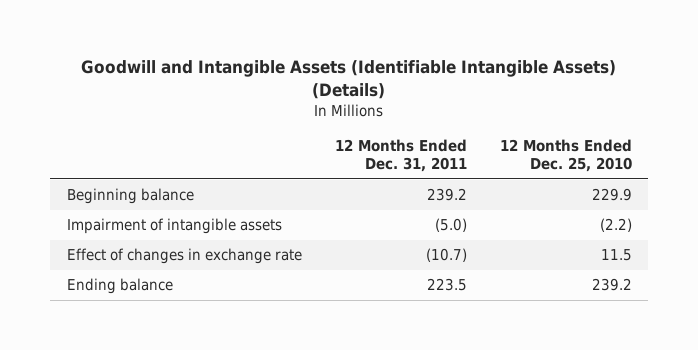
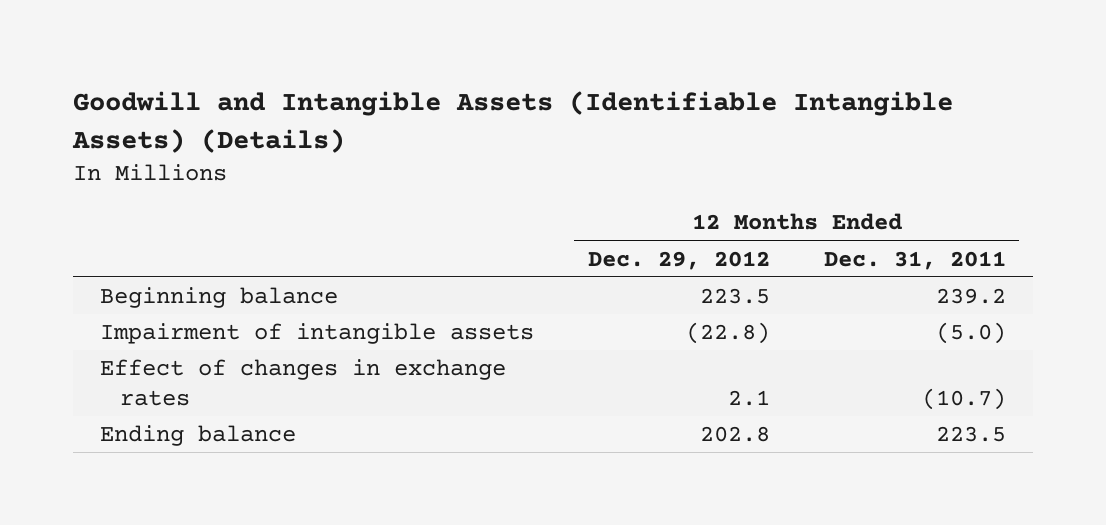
[499,139,632,173] 12 Months Ended Dec. 25, 2010 -> none
none -> [587,250,770,270] Dec. 29, 2012
[66,248,302,265] Effect of changes in exchange rate -> [100,359,507,407] Effect of changes in exchange rates

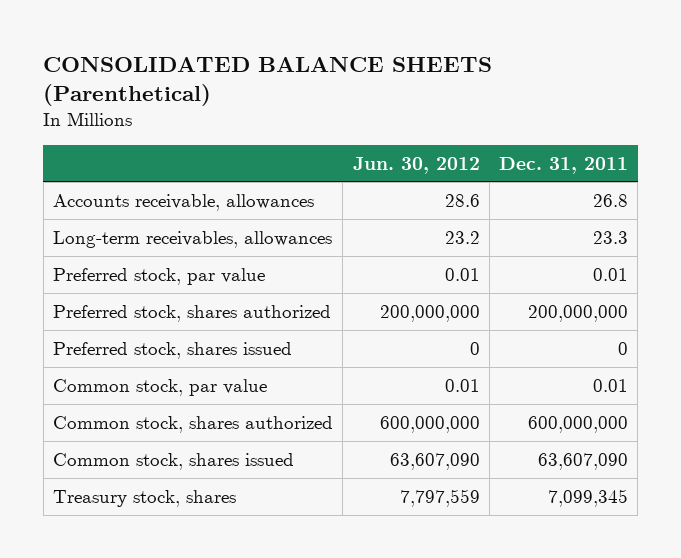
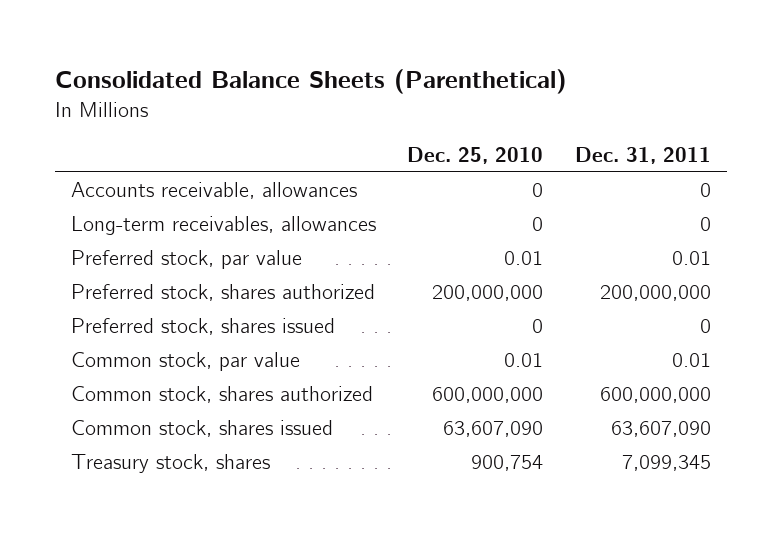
[43,57,493,107] CONSOLIDATED BALANCE SHEETS (Parenthetical) -> [55,69,568,95] Consolidated Balance Sheets (Parenthetical)
[352,156,480,174] Jun. 30, 2012 -> none
none -> [407,147,544,165] Dec. 25, 2010
[592,193,628,207] 26.8 -> [700,183,712,198] 0
[592,230,628,244] 23.3 -> [700,217,712,232] 0

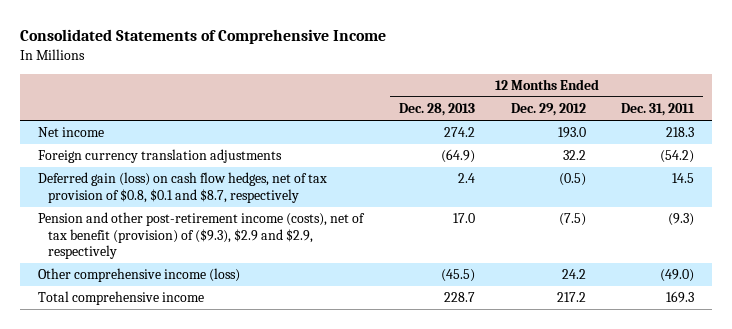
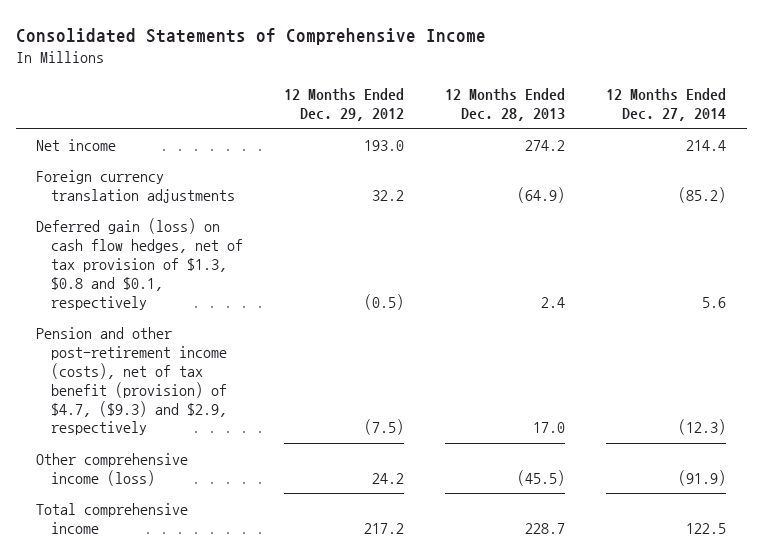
[621,103,696,117] Dec. 31, 2011 -> none
none -> [606,87,727,121] 12 Months Ended Dec. 27, 2014
[37,172,327,203] Deferred gain (loss) on cash flow hedges, net of tax provision of $0.8, $0.1 and $8.7, respectively -> [36,217,244,310] Deferred gain (loss) on cash flow hedges, net of tax provision of $1.3, $0.8 and $0.1, respectively
[37,212,365,260] Pension and other post-retirement income (costs), net of tax benefit (provision) of ($9.3), $2.9 and $2.9, respectively -> [36,326,228,436] Pension and other post-retirement income (costs), net of tax benefit (provision) of $4.7, ($9.3) and $2.9, respectively

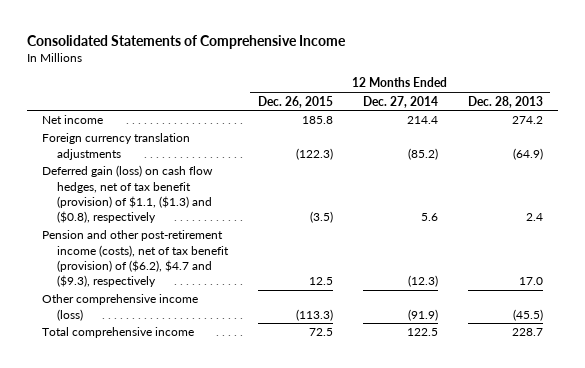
[284,87,405,121] 12 Months Ended Dec. 29, 2012 -> none
none -> [257,95,333,108] Dec. 26, 2015
[36,217,244,310] Deferred gain (loss) on cash flow hedges, net of tax provision of $1.3, $0.8 and $0.1, respectively -> [41,165,213,223] Deferred gain (loss) on cash flow hedges, net of tax benefit (provision) of $1.1, ($1.3) and ($0.8), respectively
[36,326,228,436] Pension and other post-retirement income (costs), net of tax benefit (provision) of $4.7, ($9.3) and $2.9, respectively -> [41,230,230,287] Pension and other post-retirement income (costs), net of tax benefit (provision) of ($6.2), $4.7 and ($9.3), respectively

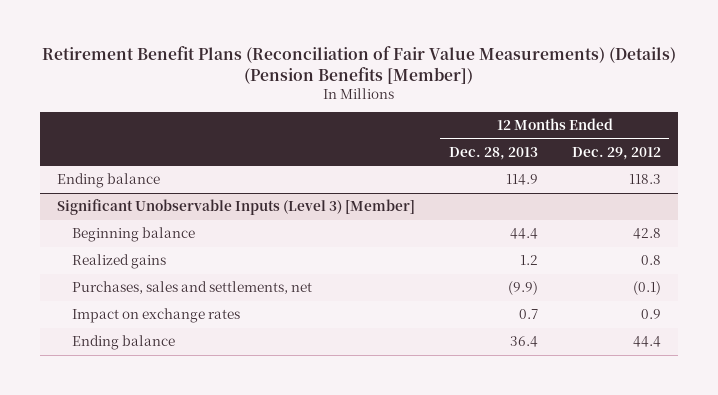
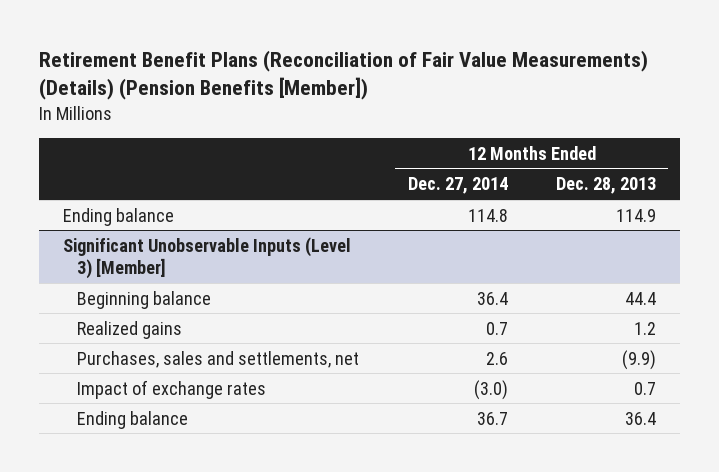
[571,147,661,161] Dec. 29, 2012 -> none
none -> [407,177,508,195] Dec. 27, 2014
[71,308,240,324] Impact on exchange rates -> [76,379,266,399] Impact of exchange rates

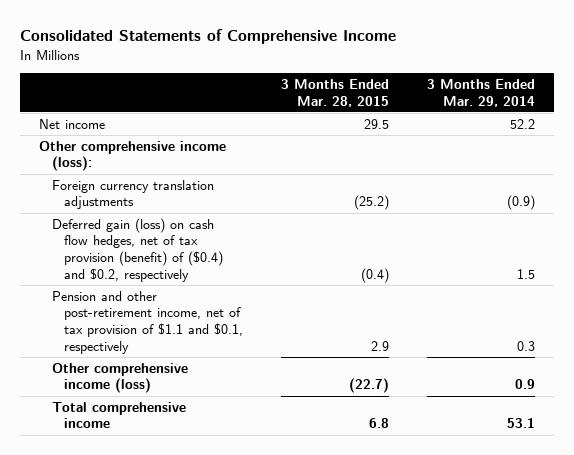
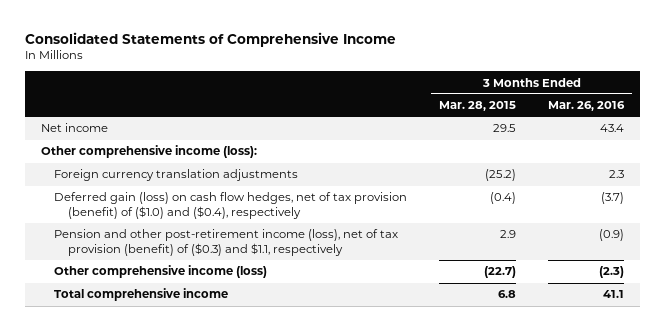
[426,78,535,107] 3 Months Ended Mar. 29, 2014 -> none
none -> [547,101,625,112] Mar. 26, 2016
[51,217,224,283] Deferred gain (loss) on cash flow hedges, net of tax provision (benefit) of ($0.4) and $0.2, respectively -> [54,192,408,219] Deferred gain (loss) on cash flow hedges, net of tax provision (benefit) of ($1.0) and ($0.4), respectively
[51,290,244,355] Pension and other post-retirement income, net of tax provision of $1.1 and $0.1, respectively -> [54,229,399,256] Pension and other post-retirement income (loss), net of tax provision (benefit) of ($0.3) and $1.1, respectively

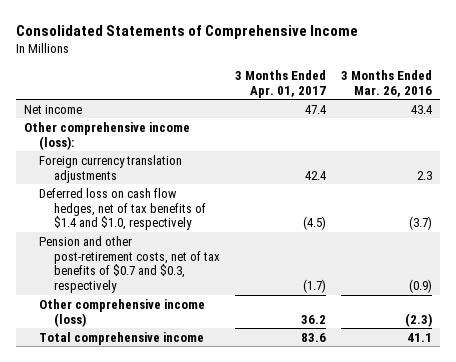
[439,101,517,112] Mar. 28, 2015 -> none
none -> [235,69,327,98] 3 Months Ended Apr. 01, 2017
[54,192,408,219] Deferred gain (loss) on cash flow hedges, net of tax provision (benefit) of ($1.0) and ($0.4), respectively -> [38,187,207,231] Deferred loss on cash flow hedges, net of tax benefits of $1.4 and $1.0, respectively
[54,229,399,256] Pension and other post-retirement income (loss), net of tax provision (benefit) of ($0.3) and $1.1, respectively -> [38,235,221,294] Pension and other post-retirement costs, net of tax benefits of $0.7 and $0.3, respectively

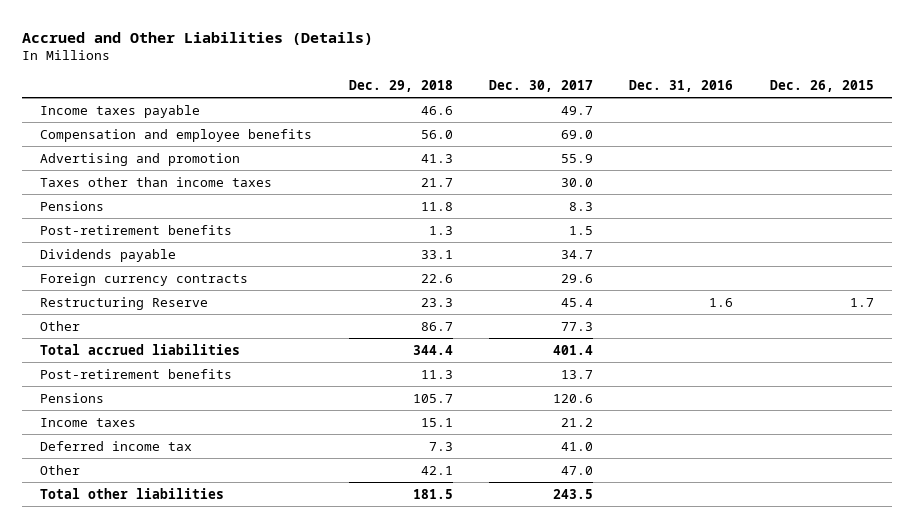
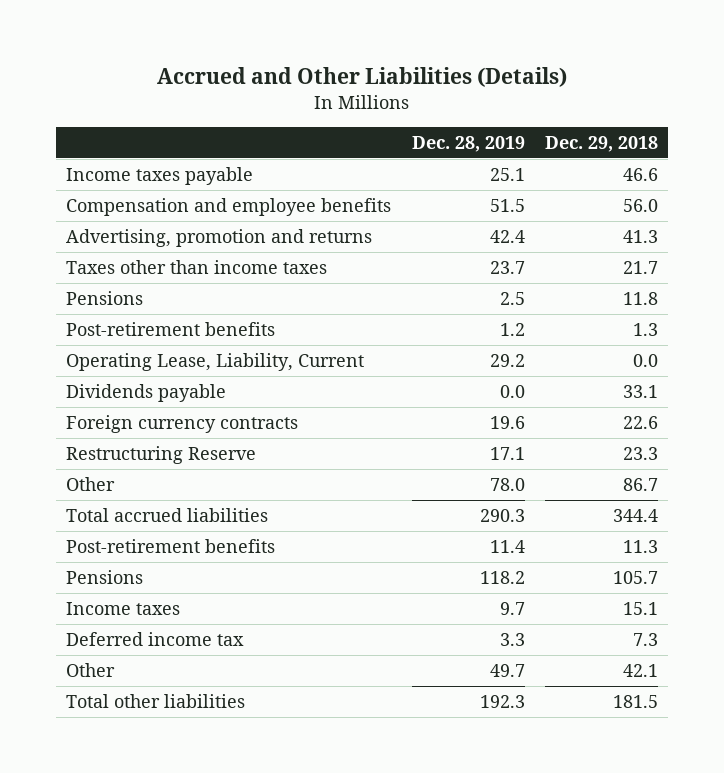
[489,80,594,93] Dec. 30, 2017 -> none
[629,80,734,93] Dec. 31, 2016 -> none
[769,80,874,93] Dec. 26, 2015 -> none
none -> [411,135,525,152] Dec. 28, 2019
[40,152,241,166] Advertising and promotion -> [66,228,373,247] Advertising, promotion and returns
none -> [66,352,365,371] Operating Lease, Liability, Current

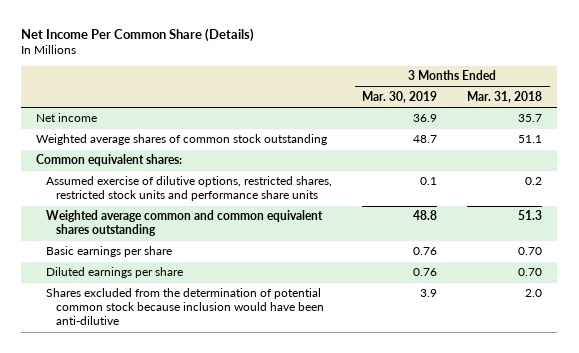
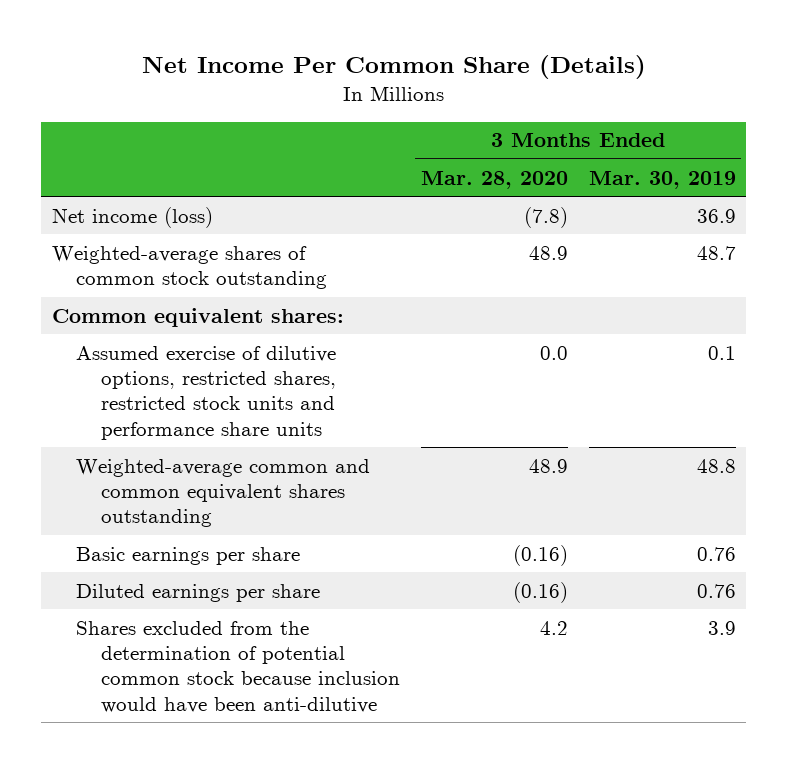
[467,90,543,103] Mar. 31, 2018 -> none
none -> [420,170,568,189] Mar. 28, 2020
[36,113,98,123] Net income -> [51,206,213,228] Net income (loss)
[36,134,328,146] Weighted average shares of common stock outstanding -> [51,245,328,290] Weighted-average shares of common stock outstanding
[46,210,324,237] Weighted average common and common equivalent shares outstanding -> [76,458,371,528] Weighted-average common and common equivalent shares outstanding

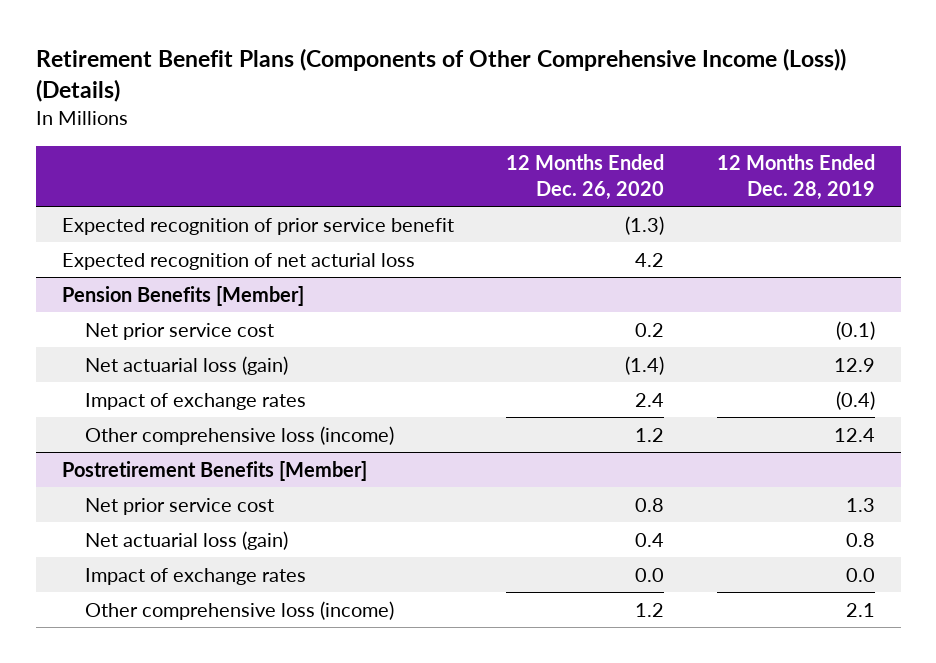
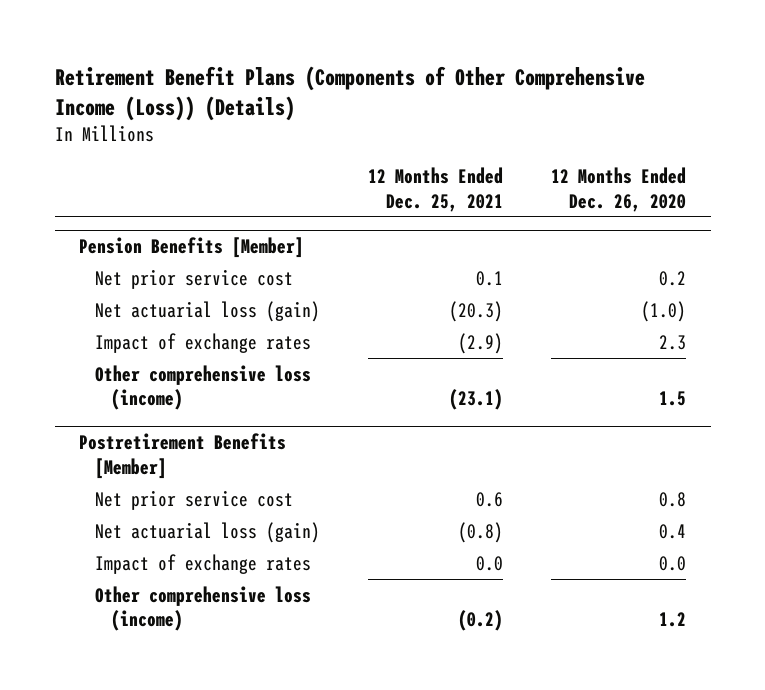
[716,154,875,200] 12 Months Ended Dec. 28, 2019 -> none
none -> [368,166,504,212] 12 Months Ended Dec. 25, 2021
[61,217,454,235] Expected recognition of prior service benefit -> none
[61,252,415,270] Expected recognition of net acturial loss -> none
[625,355,665,375] (1.4) -> [641,300,687,322] (1.0)
[635,392,665,407] 2.4 -> [659,334,687,350] 2.3
[635,427,665,442] 1.2 -> [659,391,687,407] 1.5

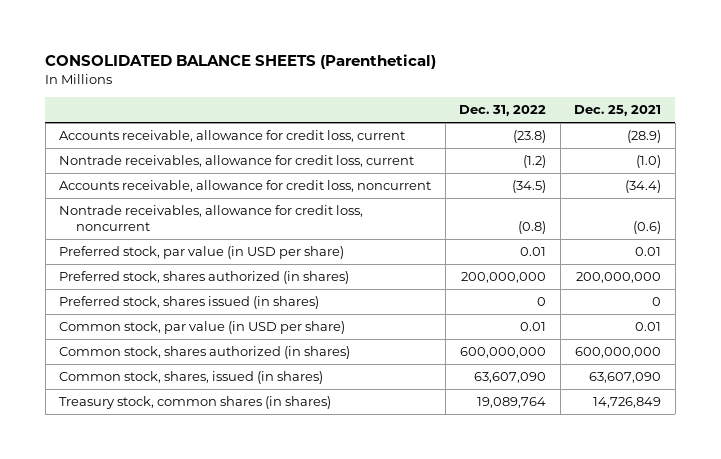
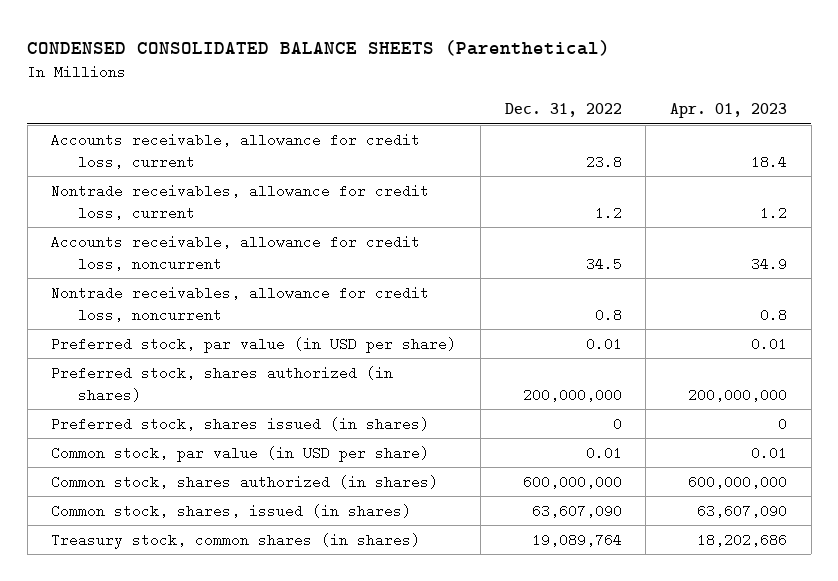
[45,53,437,69] CONSOLIDATED BALANCE SHEETS (Parenthetical) -> [27,39,611,56] CONDENSED CONSOLIDATED BALANCE SHEETS (Parenthetical)
[574,105,662,117] Dec. 25, 2021 -> none
none -> [669,103,787,119] Apr. 01, 2023
[513,130,547,144] (23.8) -> [585,154,622,169] 23.8
[523,155,547,169] (1.2) -> [594,205,622,220] 1.2
[512,180,547,194] (34.5) -> [585,256,622,271] 34.5
[518,220,547,234] (0.8) -> [594,307,622,322] 0.8

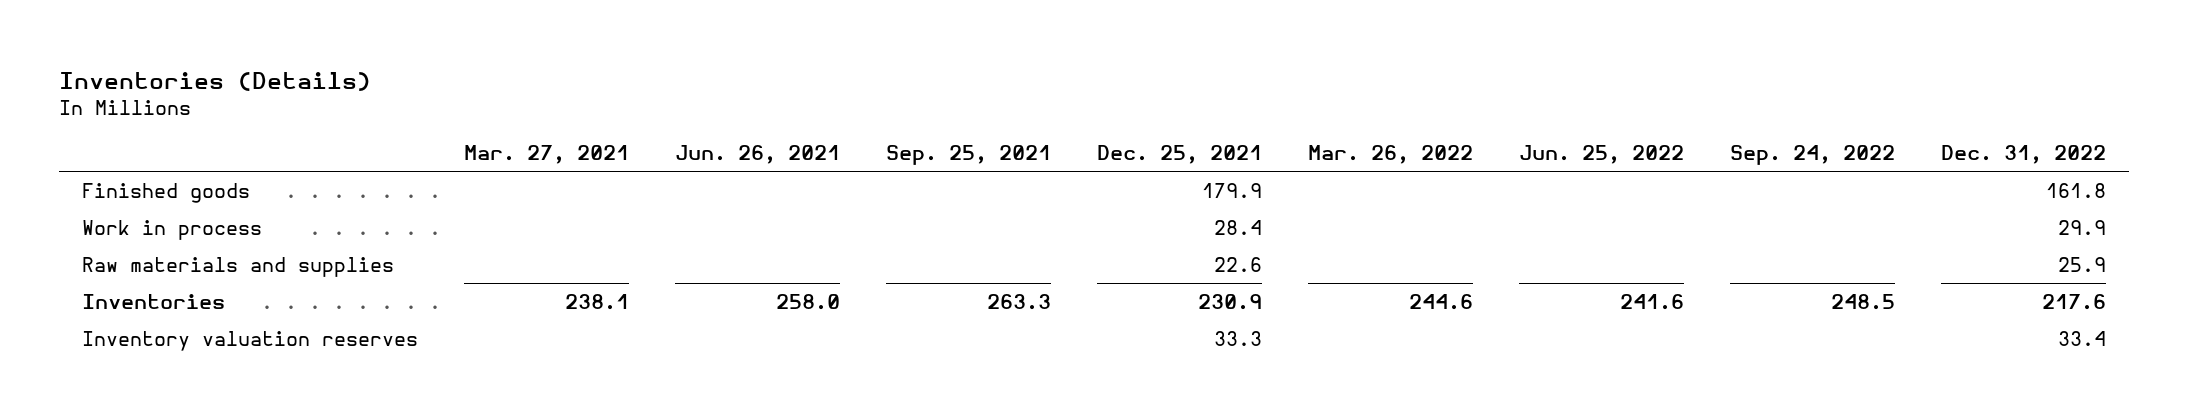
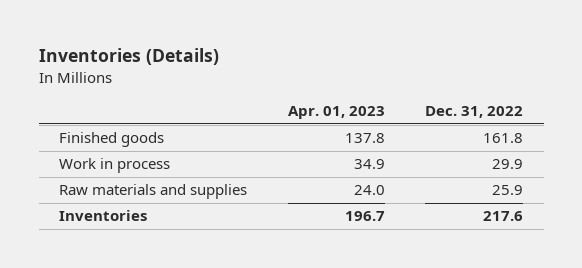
[464,145,630,165] Mar. 27, 2021 -> none
[675,145,841,165] Jun. 26, 2021 -> none
[885,145,1051,166] Sep. 25, 2021 -> none
[1096,145,1262,165] Dec. 25, 2021 -> none
[1307,145,1473,165] Mar. 26, 2022 -> none
[1518,145,1684,165] Jun. 25, 2022 -> none
[1729,145,1895,166] Sep. 24, 2022 -> none
none -> [287,106,385,120] Apr. 01, 2023
[82,330,419,351] Inventory valuation reserves -> none

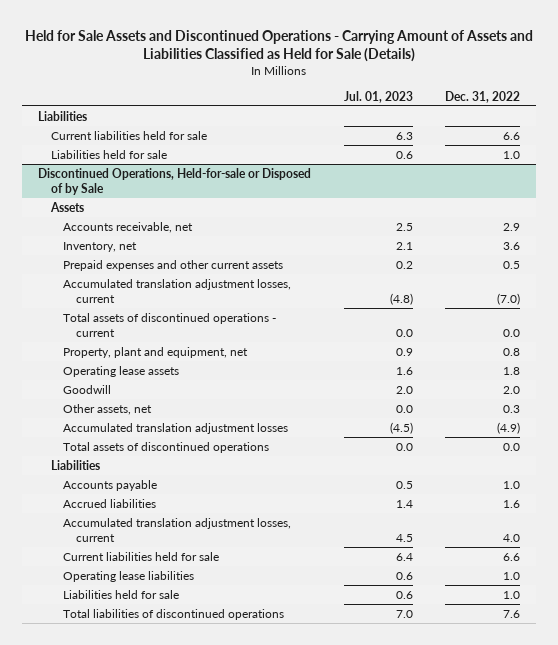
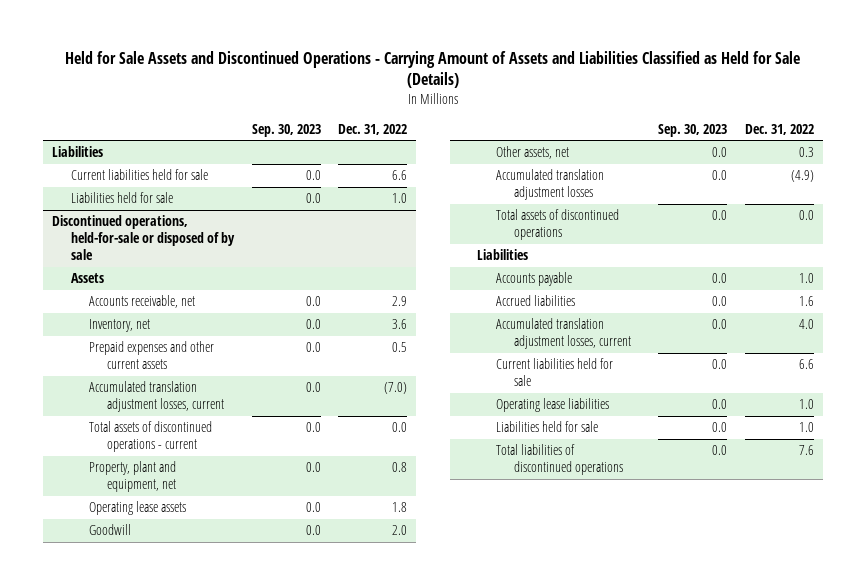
[343,90,413,103] Jul. 01, 2023 -> none
none -> [251,123,321,137] Sep. 30, 2023
[38,167,312,195] Discontinued Operations, Held-for-sale or Disposed of by Sale -> [52,215,235,260] Discontinued operations, held-for-sale or disposed of by sale

